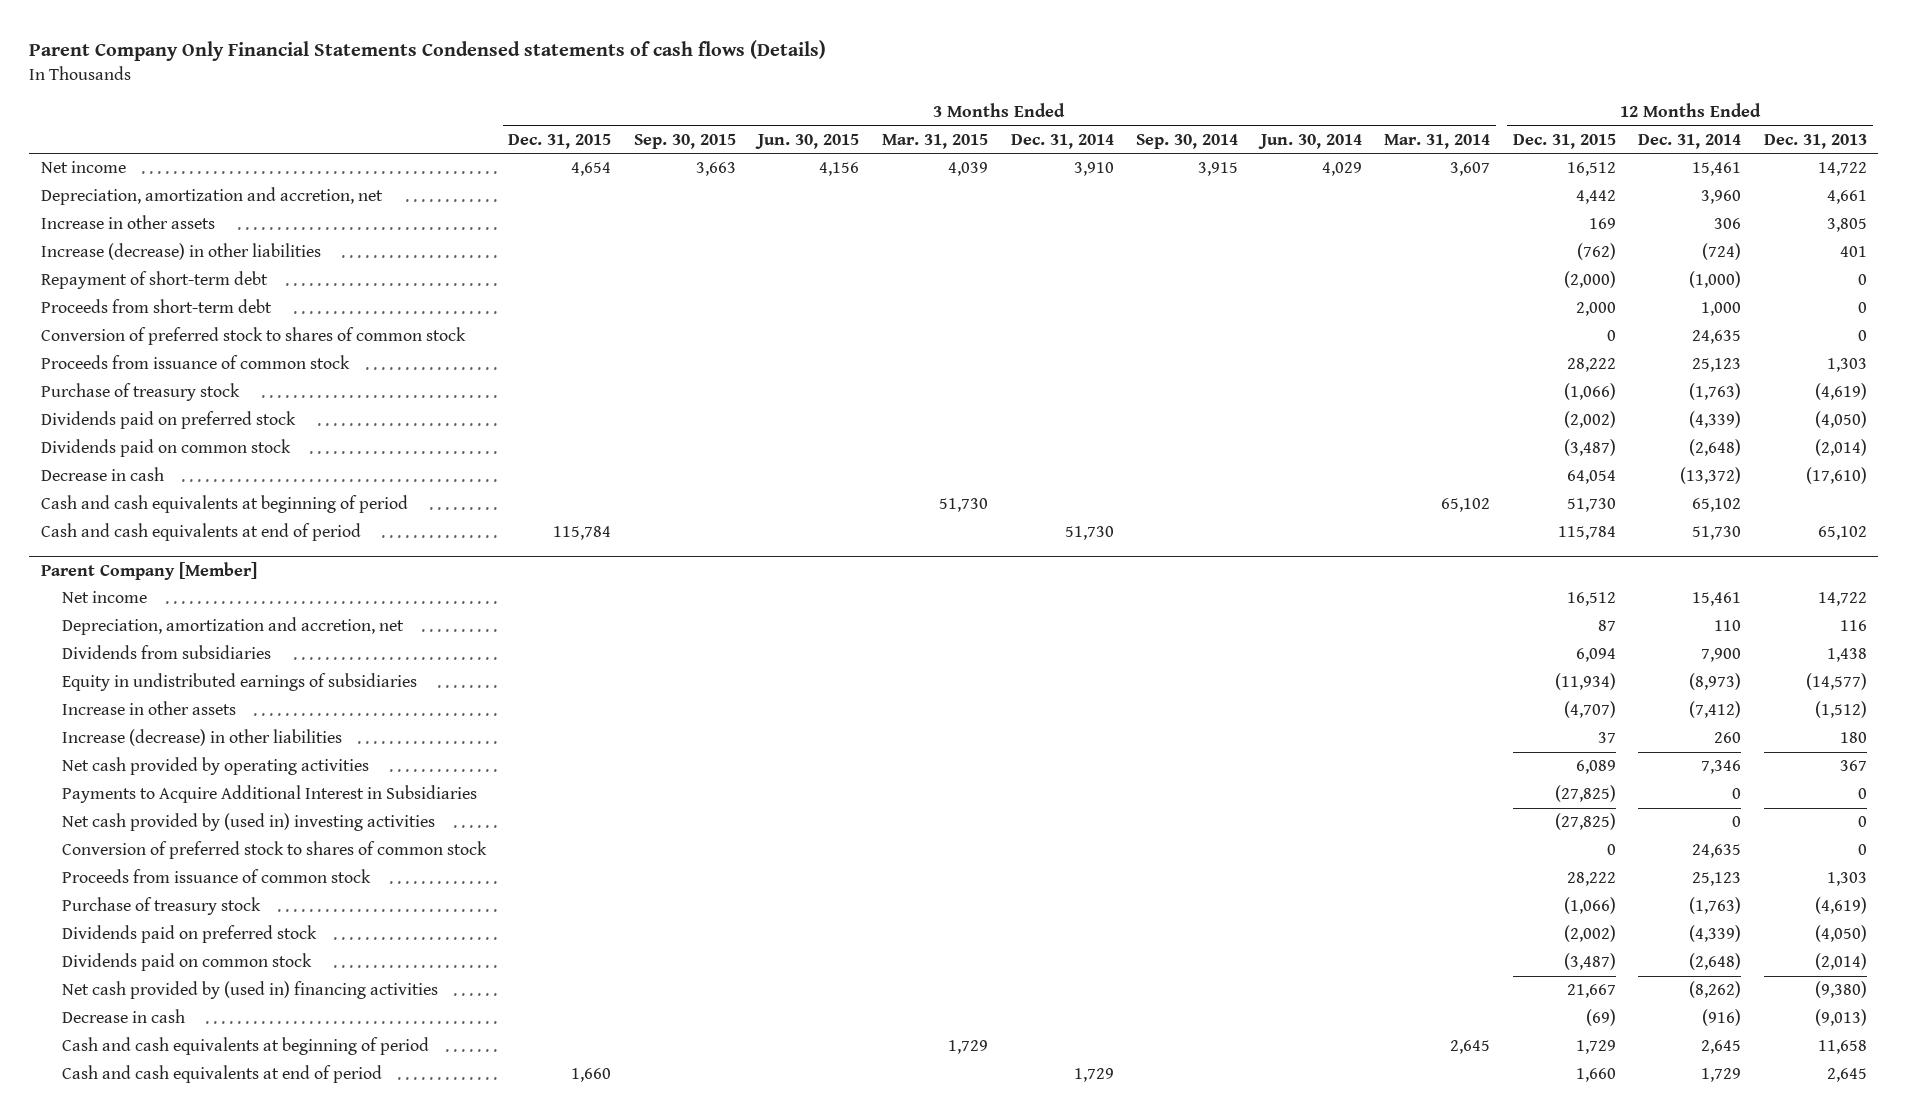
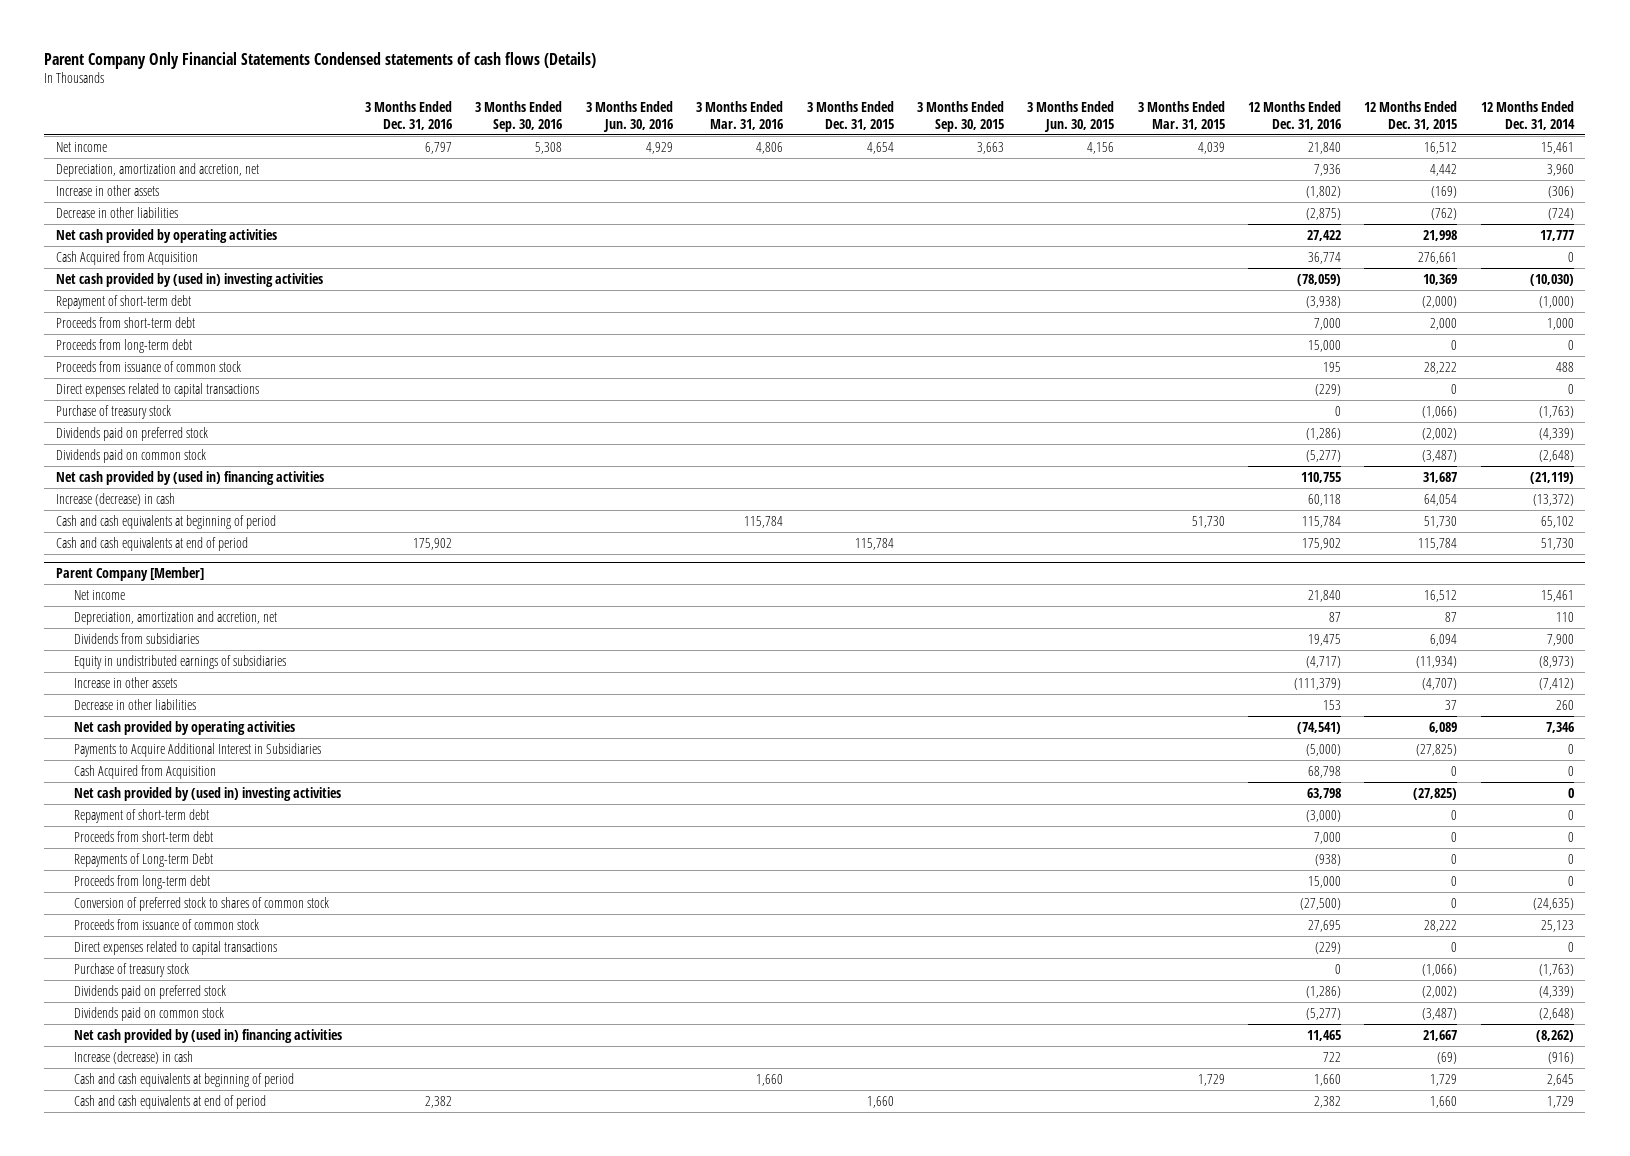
[1010,133,1114,149] Dec. 31, 2014 -> none
[1136,133,1239,149] Sep. 30, 2014 -> none
[1257,133,1362,149] Jun. 30, 2014 -> none
[1384,133,1491,149] Mar. 31, 2014 -> none
[1763,133,1867,149] Dec. 31, 2013 -> none
none -> [365,101,453,130] 3 Months Ended Dec. 31, 2016
none -> [475,101,563,132] 3 Months Ended Sep. 30, 2016
none -> [585,101,673,132] 3 Months Ended Jun. 30, 2016
none -> [696,101,784,130] 3 Months Ended Mar. 31, 2016
none -> [1248,101,1342,130] 12 Months Ended Dec. 31, 2016
[1588,218,1616,230] 169 -> [1431,185,1458,198] (169)
[1714,218,1742,230] 306 -> [1547,185,1574,198] (306)
[40,243,321,261] Increase (decrease) in other liabilities -> [55,206,178,218] Decrease in other liabilities
none -> [55,228,277,243] Net cash provided by operating activities
none -> [55,250,198,265] Cash Acquired from Acquisition
none -> [55,272,323,287] Net cash provided by (used in) investing activities
[40,327,466,346] Conversion of preferred stock to shares of common stock -> none
none -> [55,338,192,353] Proceeds from long-term debt
[1692,358,1742,373] 25,123 -> [1555,361,1574,372] 488
none -> [55,382,259,397] Direct expenses related to capital transactions
none -> [55,470,324,485] Net cash provided by (used in) financing activities
[40,467,164,482] Decrease in cash -> [55,492,175,506] Increase (decrease) in cash
[61,729,342,747] Increase (decrease) in other liabilities -> [73,698,196,710] Decrease in other liabilities
none -> [73,764,216,779] Cash Acquired from Acquisition
none -> [73,808,209,823] Repayment of short-term debt
none -> [73,830,213,842] Proceeds from short-term debt
none -> [73,852,213,867] Repayments of Long-term Debt
none -> [73,874,210,889] Proceeds from long-term debt
[1692,844,1742,859] 24,635 -> [1532,897,1574,910] (24,635)
none -> [73,940,277,955] Direct expenses related to capital transactions
[61,1009,185,1024] Decrease in cash -> [73,1050,193,1064] Increase (decrease) in cash

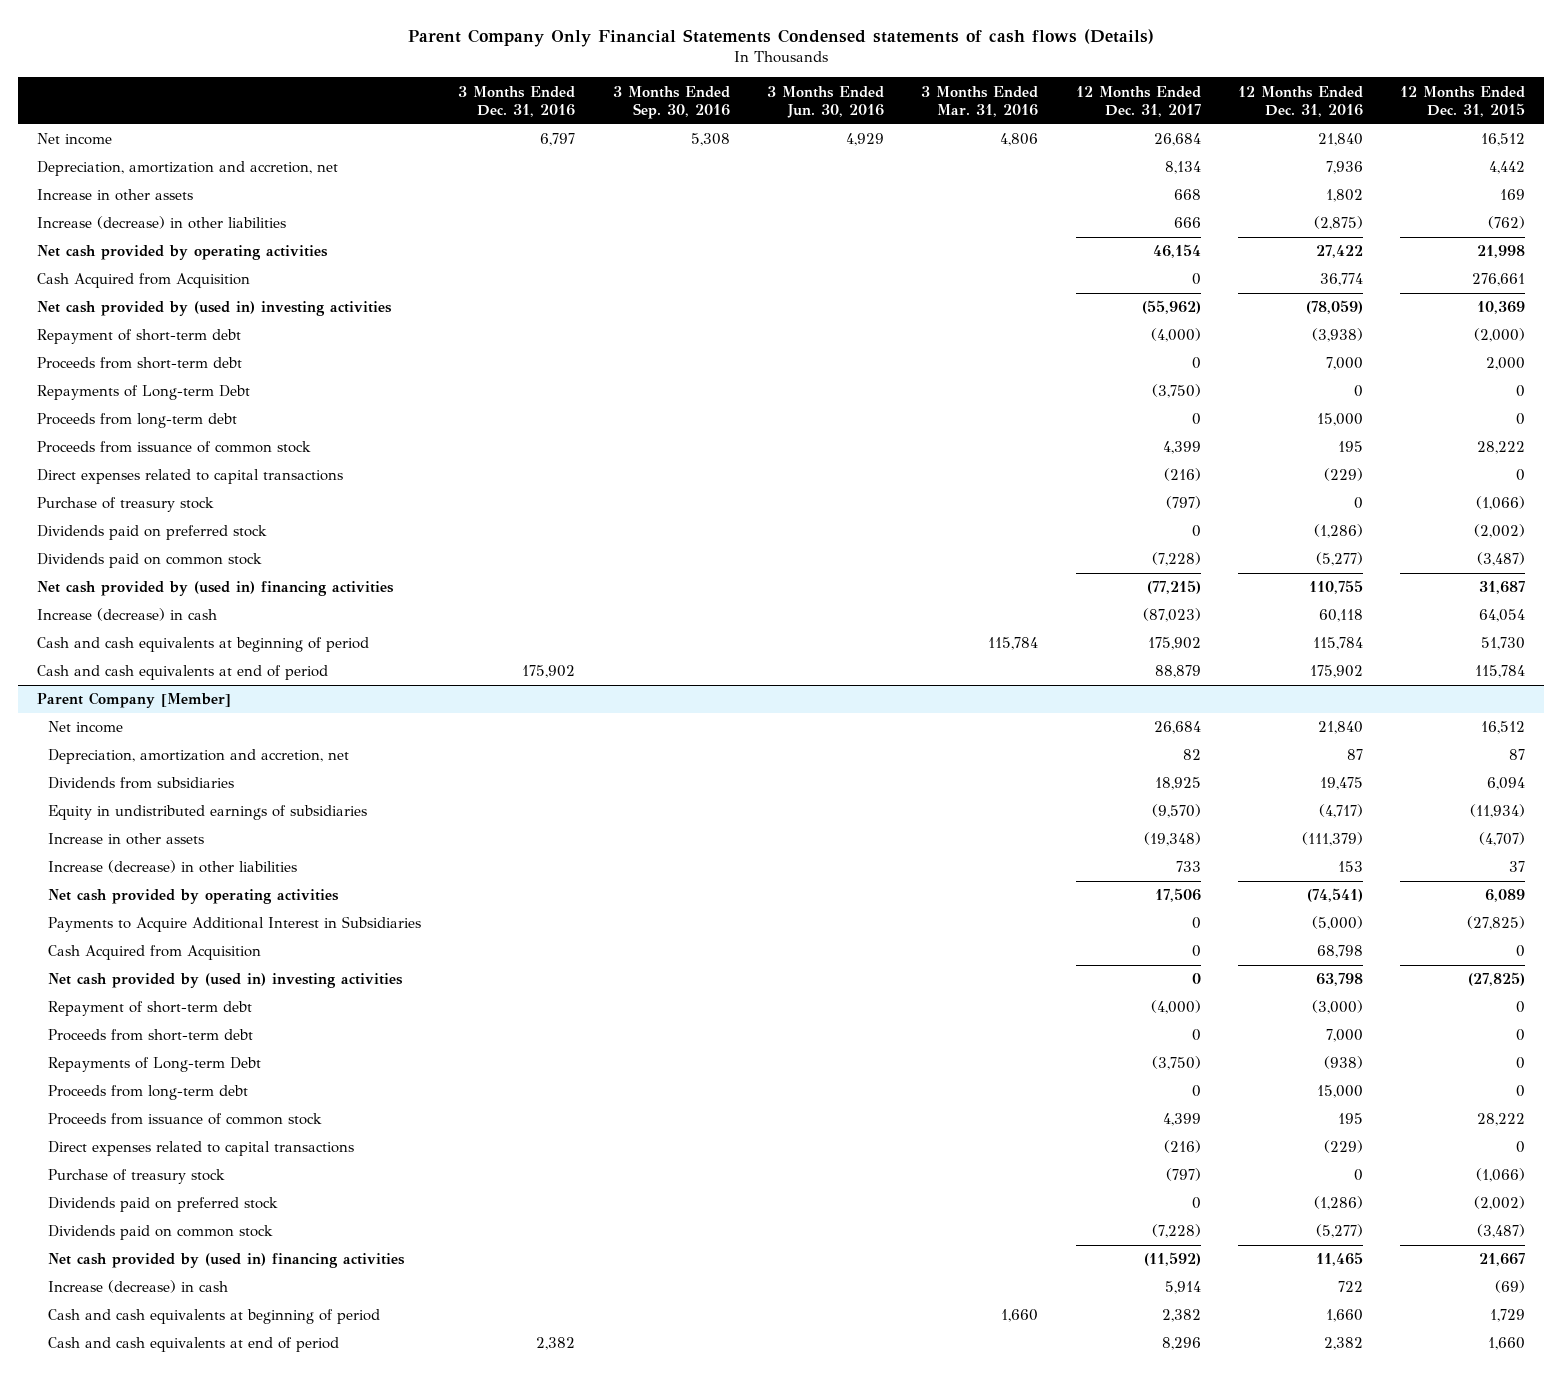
[806,101,894,130] 3 Months Ended Dec. 31, 2015 -> none
[916,101,1004,132] 3 Months Ended Sep. 30, 2015 -> none
[1027,101,1115,132] 3 Months Ended Jun. 30, 2015 -> none
[1137,101,1225,130] 3 Months Ended Mar. 31, 2015 -> none
[1480,101,1575,130] 12 Months Ended Dec. 31, 2014 -> none
none -> [1075,85,1201,117] 12 Months Ended Dec. 31, 2017
[1306,185,1342,198] (1,802) -> [1325,189,1363,203] 1,802
[1431,185,1458,198] (169) -> [1500,189,1526,201] 169
[55,206,178,218] Decrease in other liabilities -> [36,216,286,230] Increase (decrease) in other liabilities
none -> [36,385,250,401] Repayments of Long-term Debt
[73,698,196,710] Decrease in other liabilities -> [47,860,297,874] Increase (decrease) in other liabilities
[73,896,329,911] Conversion of preferred stock to shares of common stock -> none
[1308,919,1342,932] 27,695 -> [1337,1113,1363,1125] 195

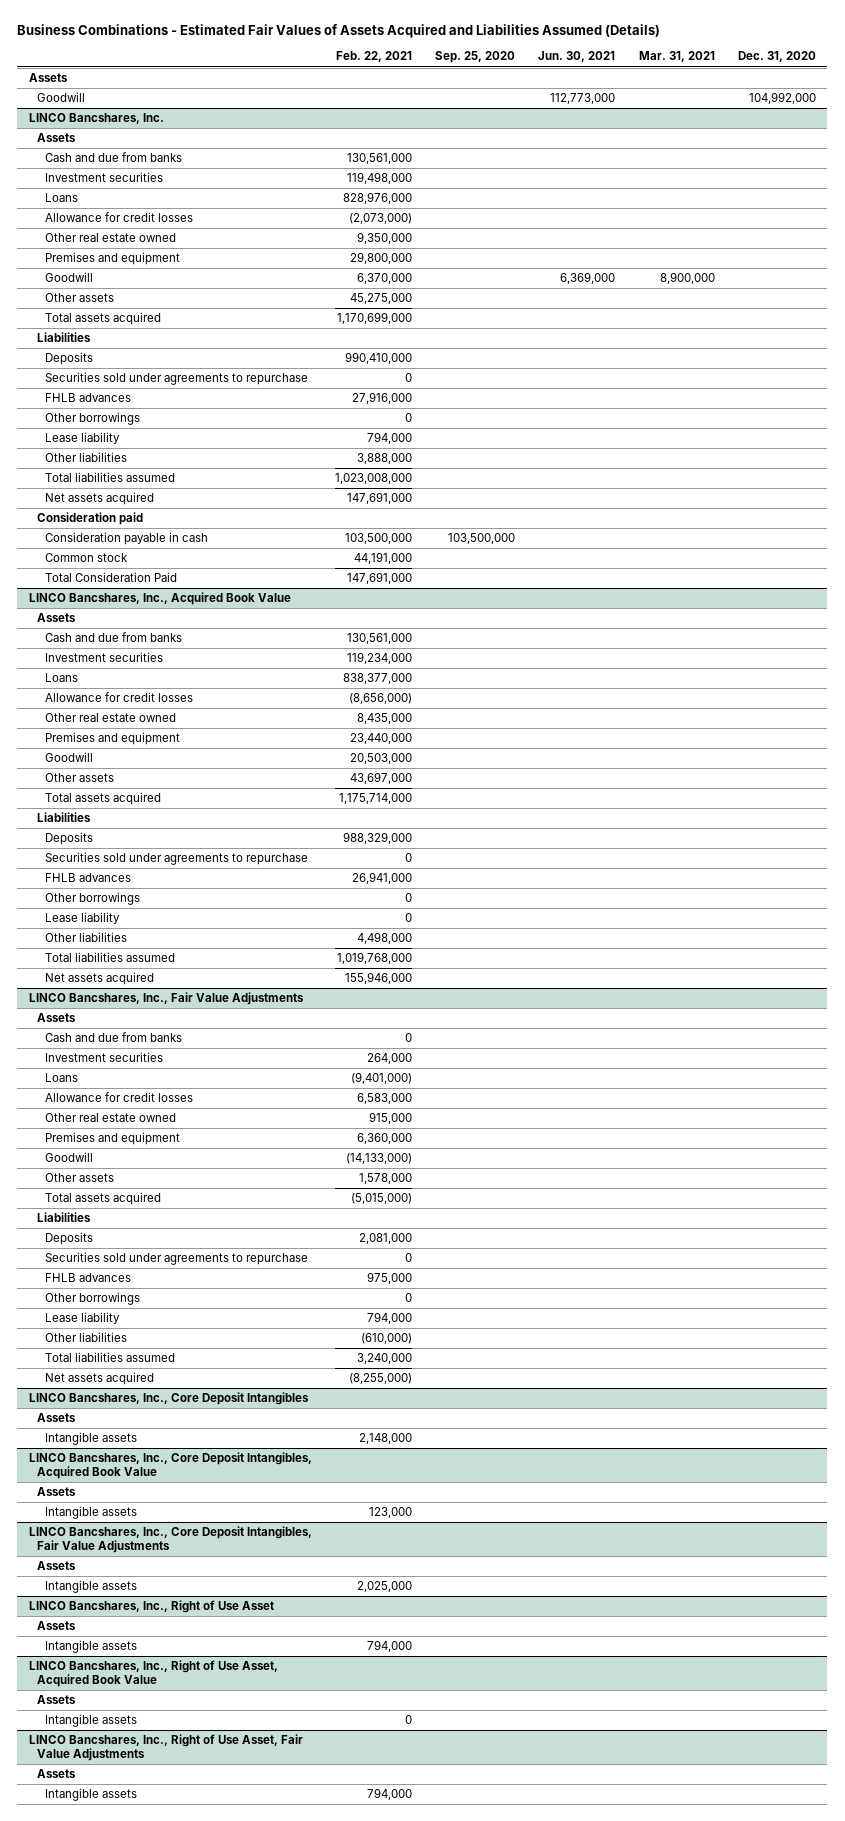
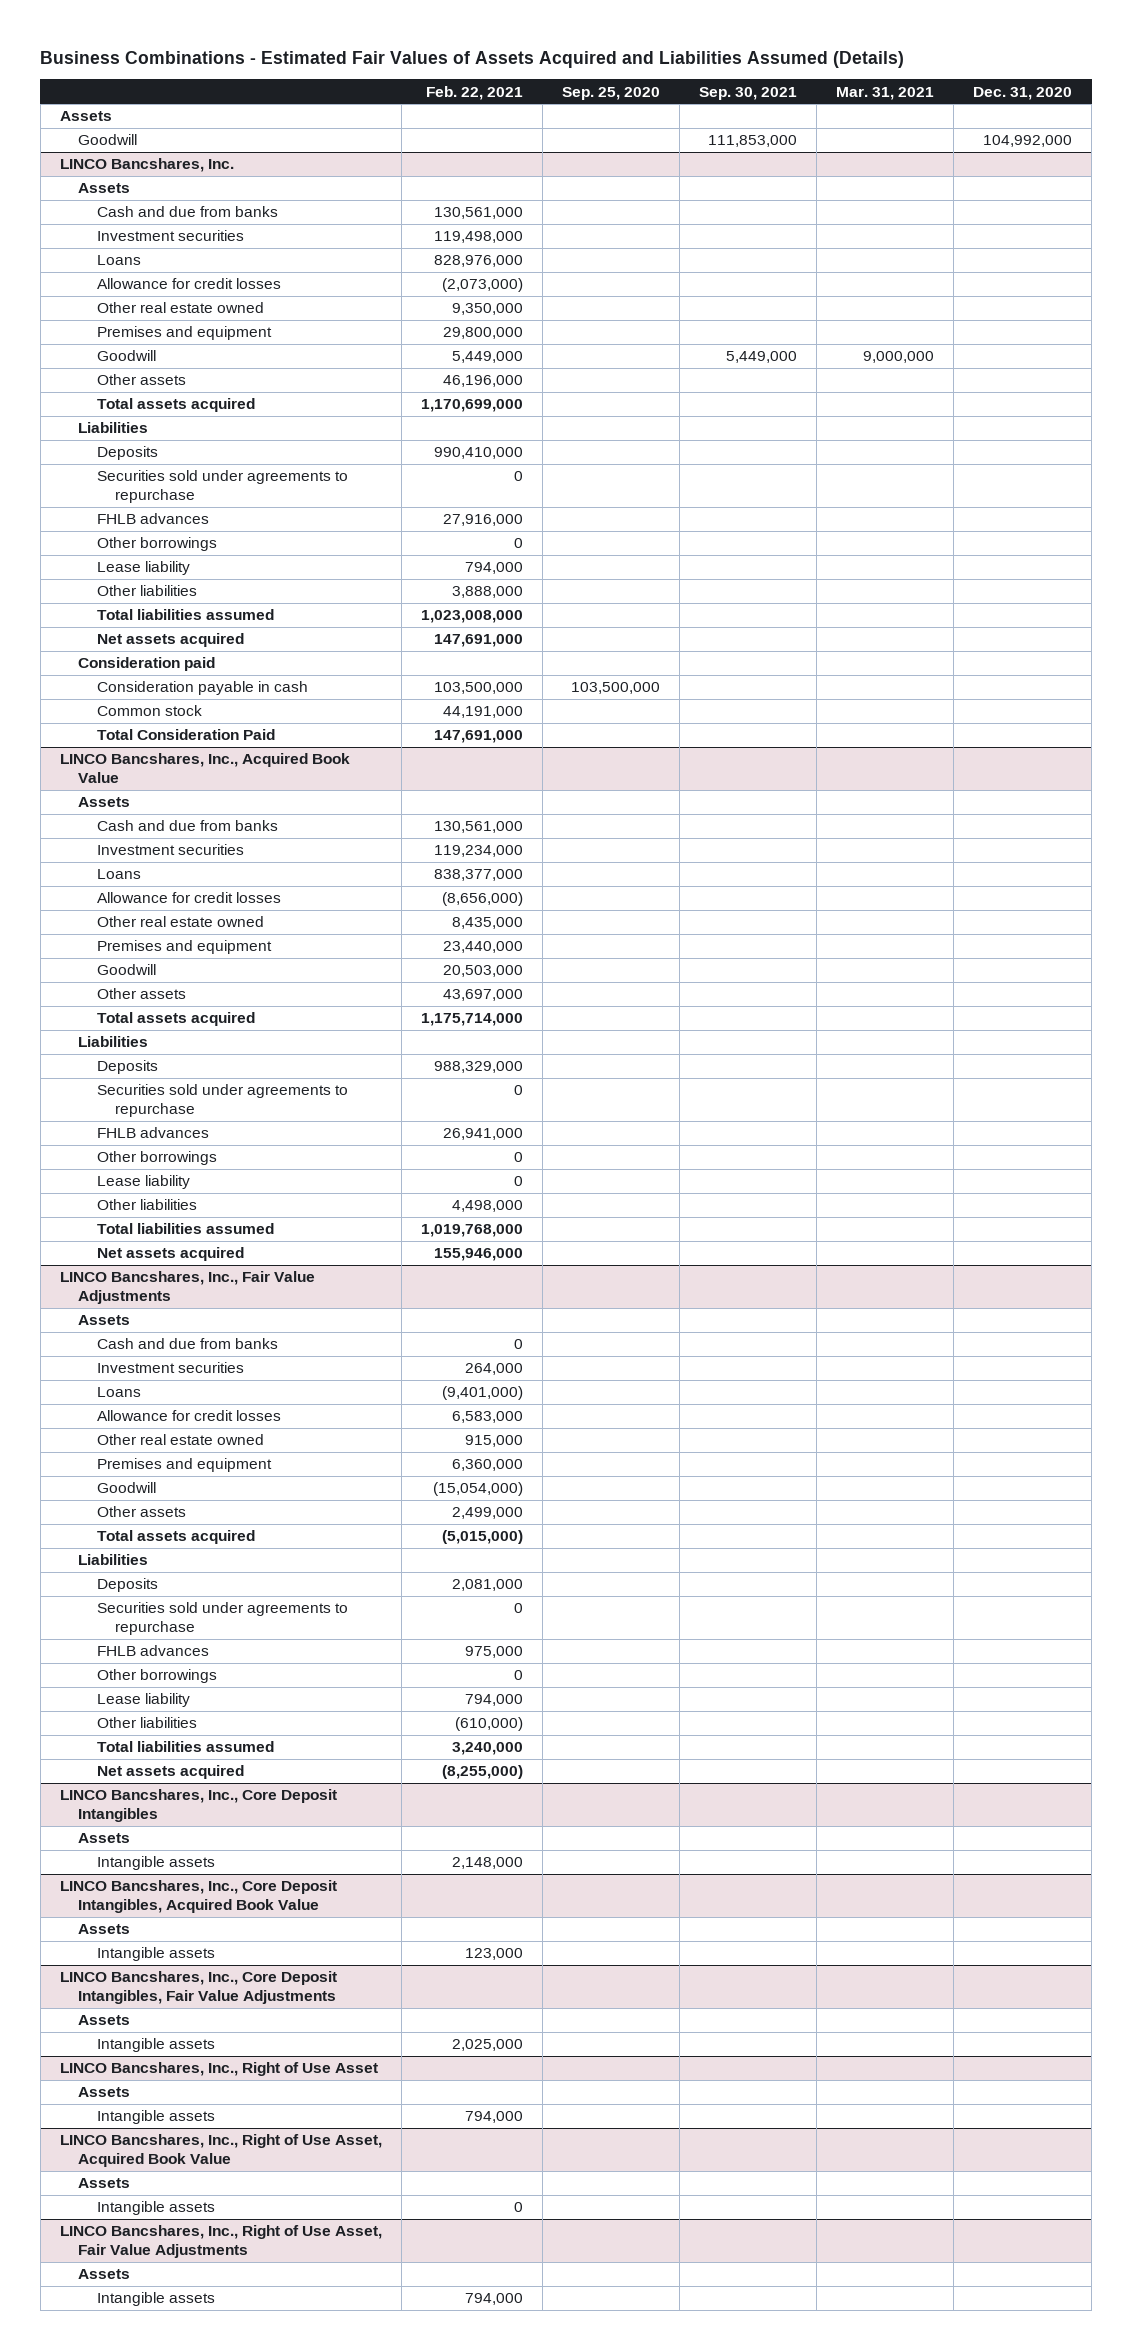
[538,51,616,63] Jun. 30, 2021 -> none
none -> [699,86,798,100] Sep. 30, 2021
[357,273,413,285] 6,370,000 -> [451,351,523,364] 5,449,000
[659,272,715,285] 8,900,000 -> [863,351,935,364] 9,000,000
[350,293,413,305] 45,275,000 -> [442,375,523,388] 46,196,000
[346,1153,413,1165] (14,133,000) -> [432,1482,523,1497] (15,054,000)
[359,1173,413,1185] 1,578,000 -> [451,1507,523,1520] 2,499,000

